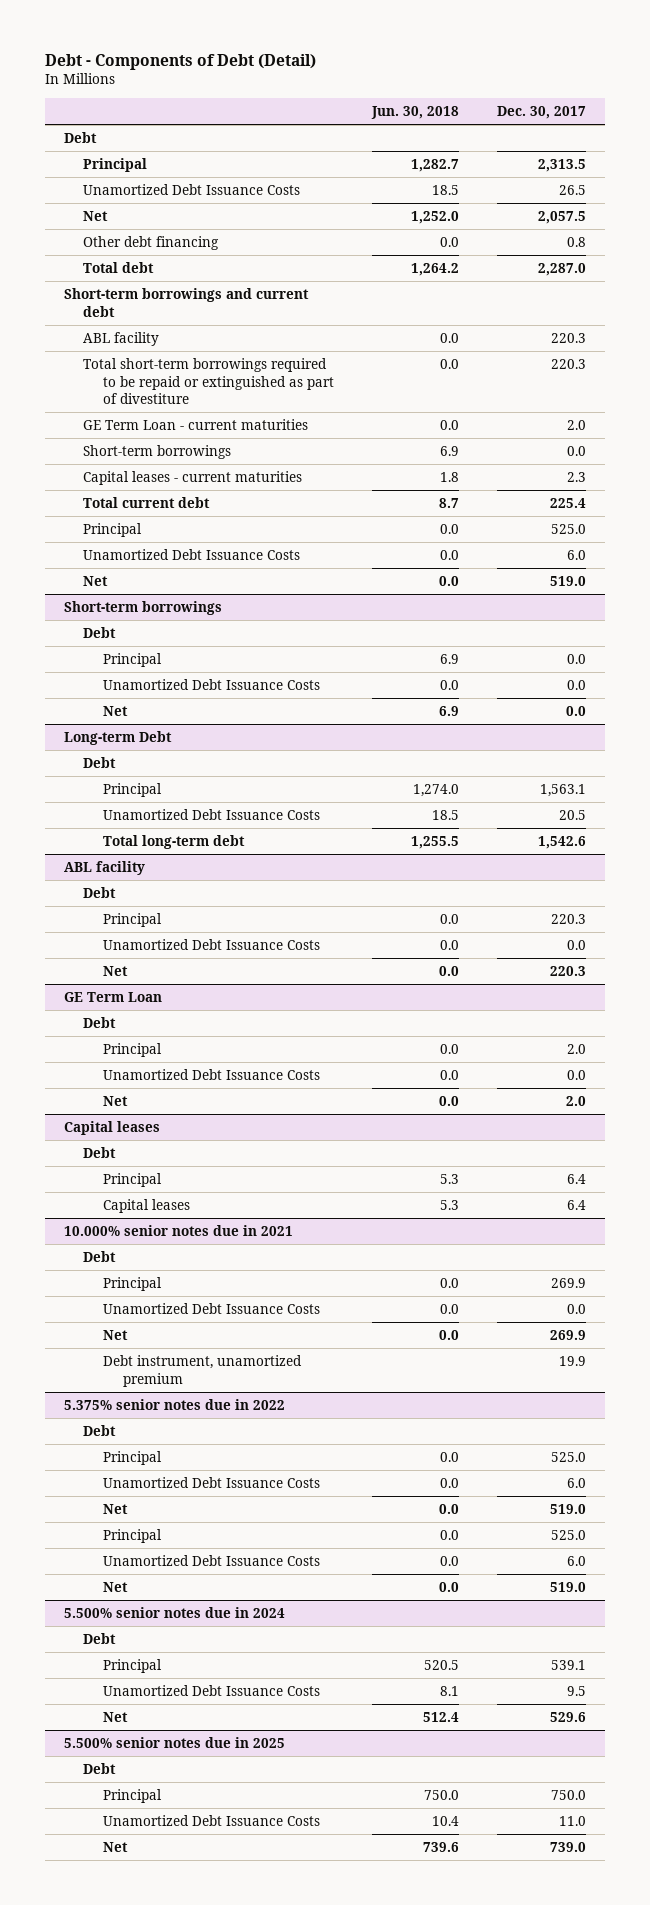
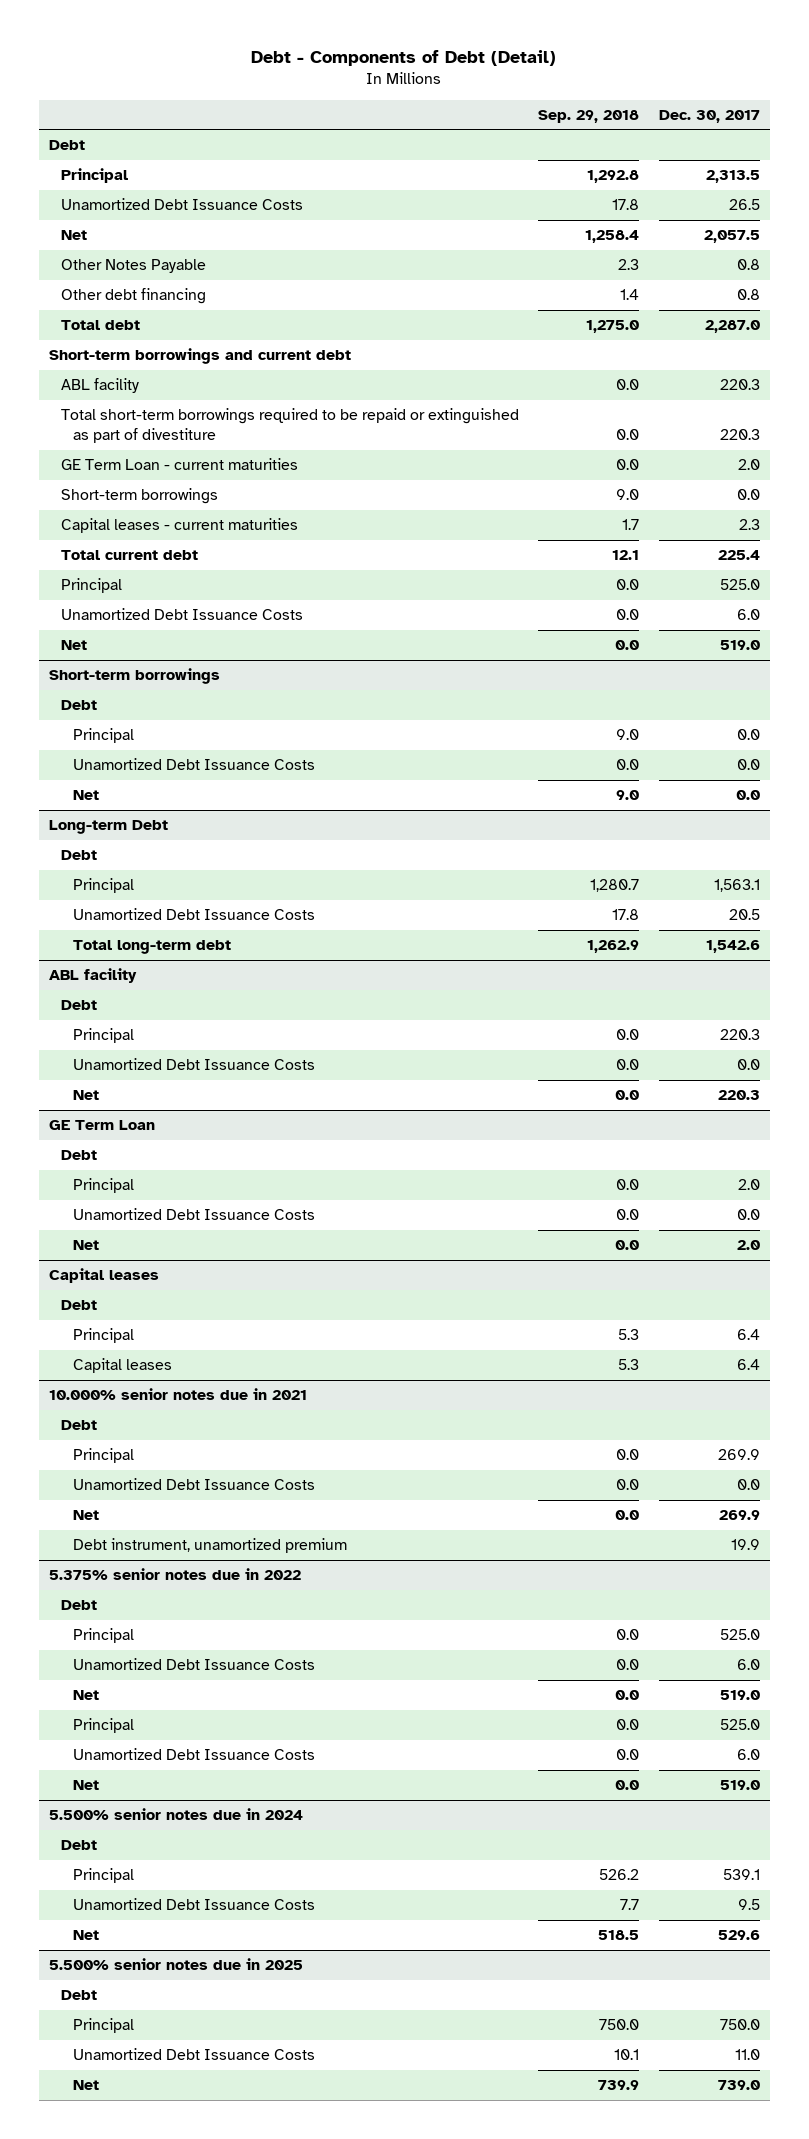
[371,105,460,119] Jun. 30, 2018 -> none
none -> [538,109,640,123] Sep. 29, 2018
none -> [60,259,206,274] Other Notes Payable

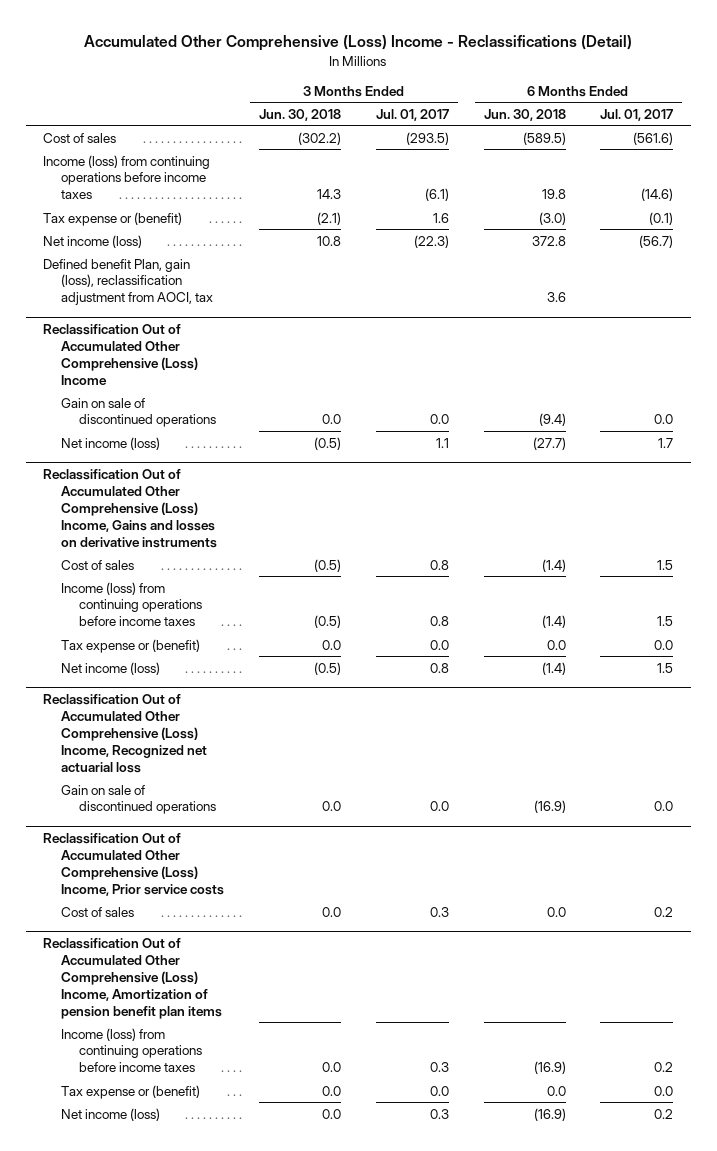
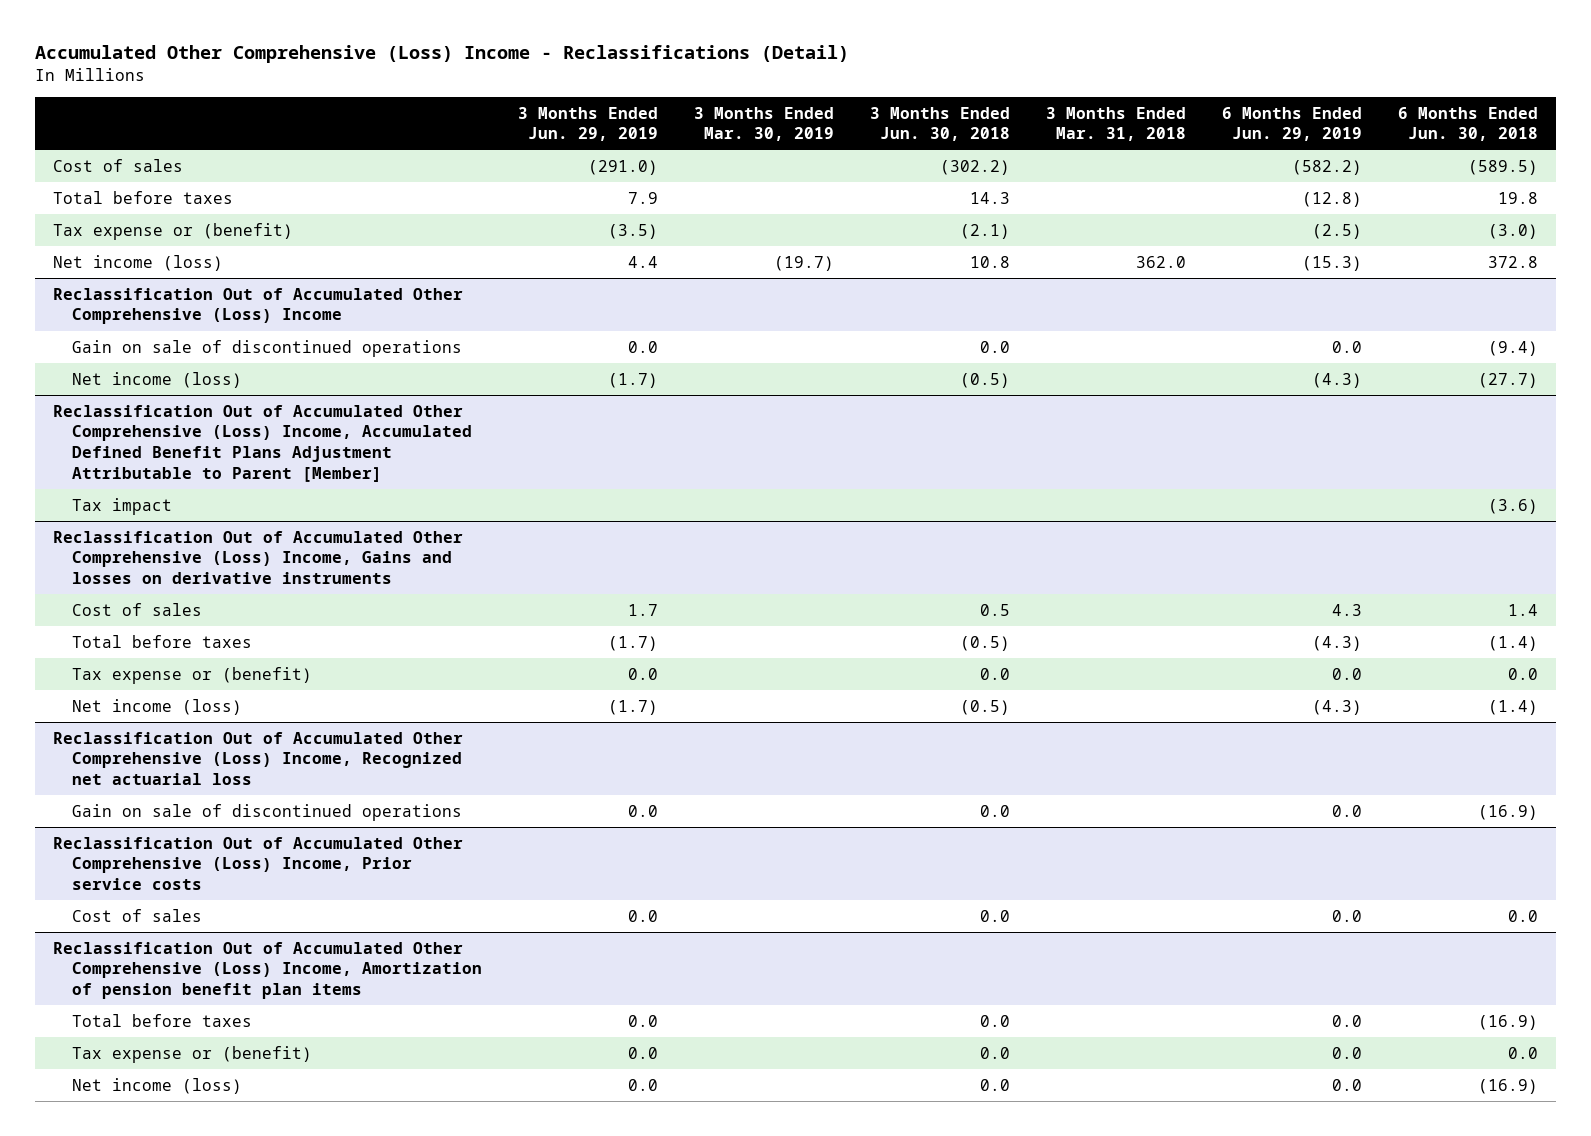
[375,108,449,121] Jul. 01, 2017 -> none
[600,108,674,121] Jul. 01, 2017 -> none
none -> [518,106,659,142] 3 Months Ended Jun. 29, 2019
none -> [694,106,835,142] 3 Months Ended Mar. 30, 2019
none -> [1046,106,1187,142] 3 Months Ended Mar. 31, 2018
none -> [1222,106,1363,142] 6 Months Ended Jun. 29, 2019
[43,154,211,200] Income (loss) from continuing operations before income taxes -> [52,190,233,204] Total before taxes
[43,258,214,306] Defined benefit Plan, gain (loss), reclassification adjustment from AOCI, tax -> none
none -> [52,404,473,482] Reclassification Out of Accumulated Other Comprehensive (Loss) Income, Accumulated Defined Benefit Plans Adjustment Attributable to Parent [Member]
none -> [72,497,173,515] Tax impact
[314,558,342,572] (0.5) -> [980,603,1011,616] 0.5
[541,558,566,572] (1.4) -> [1507,603,1538,616] 1.4
[61,581,203,627] Income (loss) from continuing operations before income taxes -> [72,634,253,648] Total before taxes
[61,1027,203,1073] Income (loss) from continuing operations before income taxes -> [72,1013,253,1027] Total before taxes

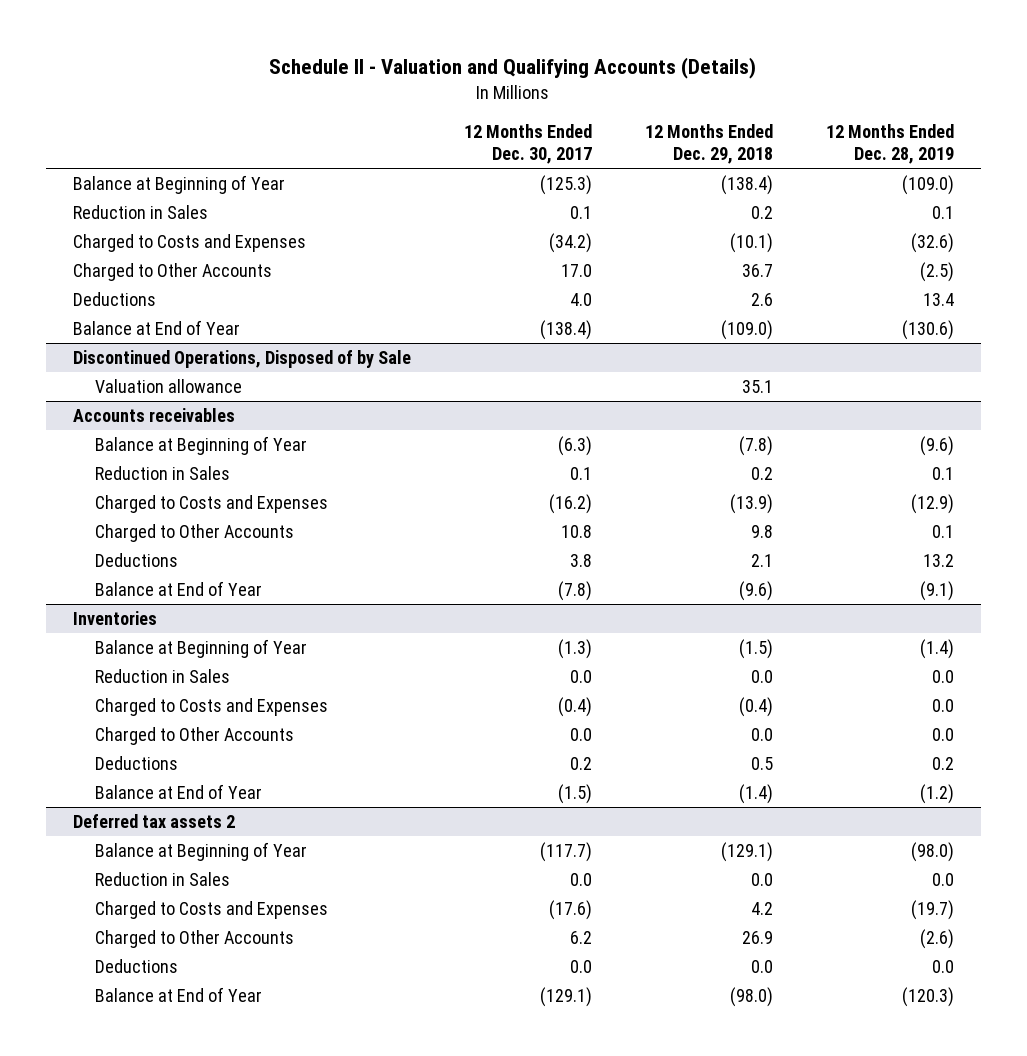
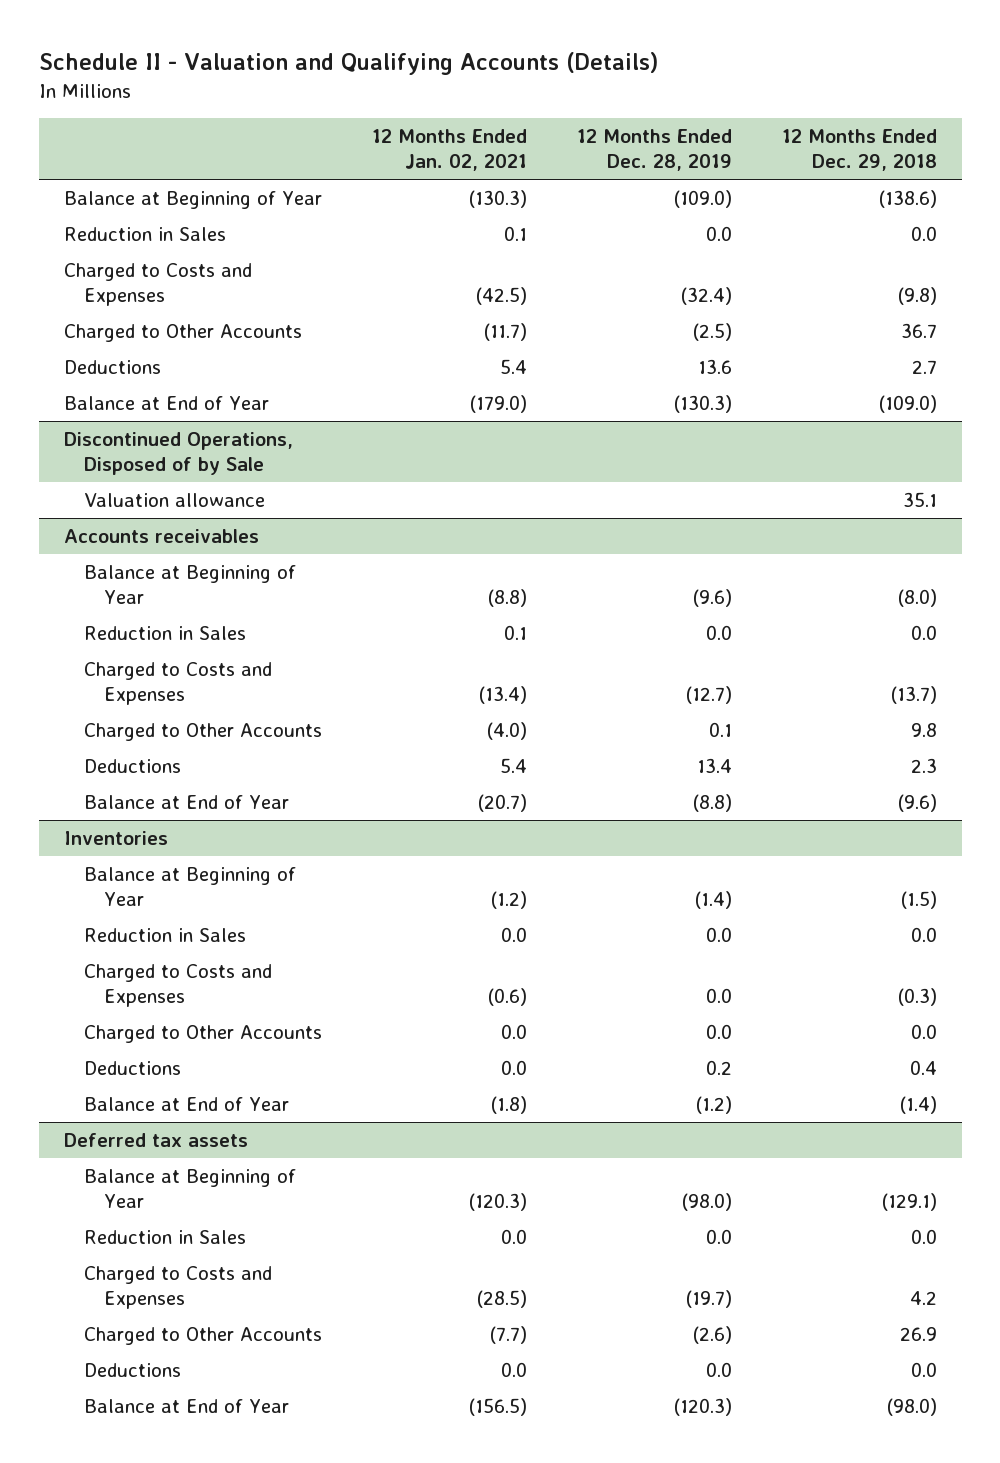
[463,123,592,165] 12 Months Ended Dec. 30, 2017 -> none
none -> [371,129,527,172] 12 Months Ended Jan. 02, 2021
[721,174,774,195] (138.4) -> [878,190,937,209] (138.6)
[751,205,774,219] 0.2 -> [910,226,937,242] 0.0
[932,205,955,219] 0.1 -> [705,226,732,242] 0.0
[730,232,774,253] (10.1) -> [897,286,937,305] (9.8)
[911,232,955,253] (32.6) -> [680,286,732,305] (32.4)
[751,292,774,306] 2.6 -> [911,360,937,375] 2.7
[923,292,955,306] 13.4 -> [697,359,732,375] 13.6
[902,319,955,340] (130.6) -> [673,395,732,414] (130.3)
[739,435,774,456] (7.8) -> [897,588,937,607] (8.0)
[751,466,774,480] 0.2 -> [910,625,937,641] 0.0
[932,466,955,480] 0.1 -> [705,625,732,641] 0.0
[730,493,774,514] (13.9) -> [890,685,937,704] (13.7)
[911,493,955,514] (12.9) -> [685,685,732,704] (12.7)
[751,553,774,567] 2.1 -> [910,758,937,774] 2.3
[923,553,955,567] 13.2 -> [696,758,732,774] 13.4
[920,580,955,601] (9.1) -> [692,794,732,813] (8.8)
[739,696,774,717] (0.4) -> [897,987,937,1006] (0.3)
[751,756,774,770] 0.5 -> [909,1060,937,1076] 0.4
[72,813,235,828] Deferred tax assets 2 -> [63,1133,248,1148] Deferred tax assets

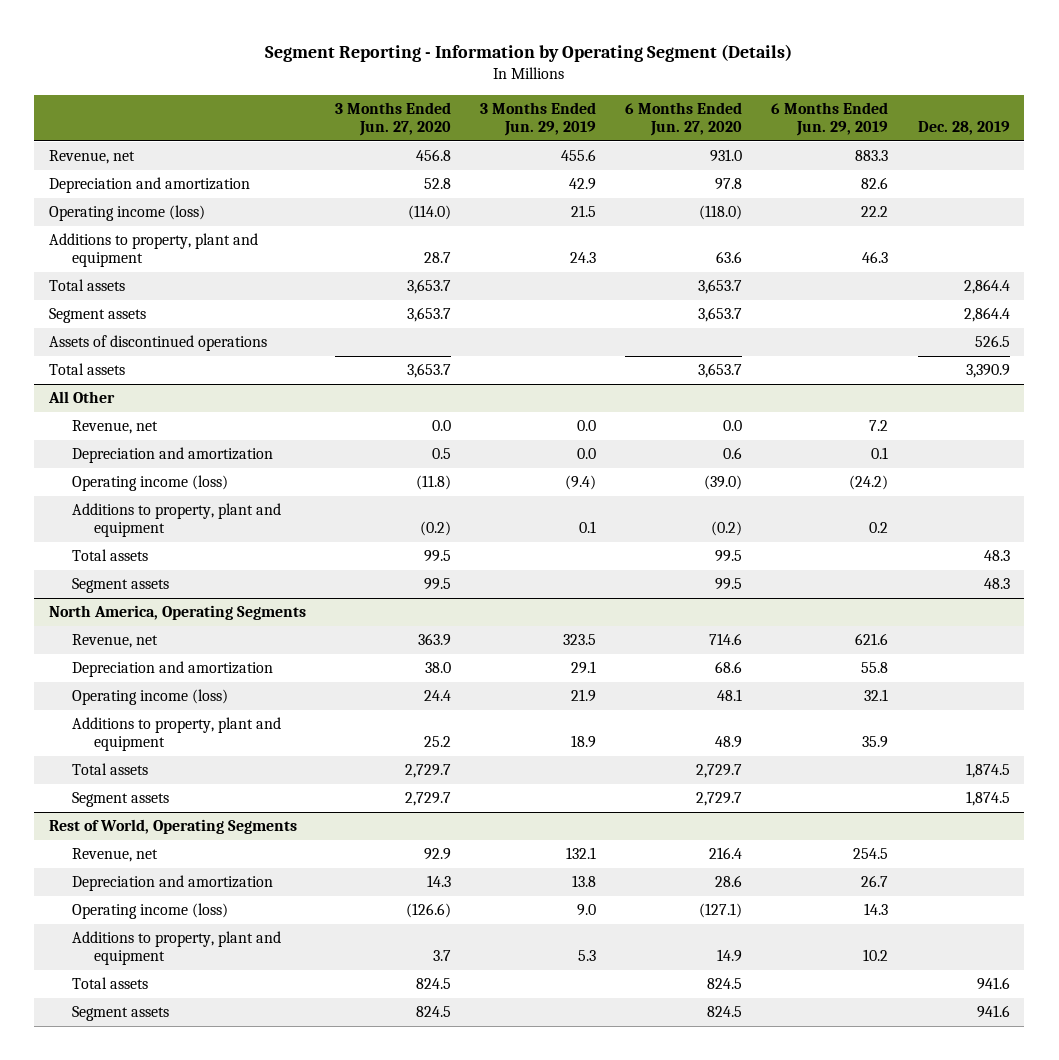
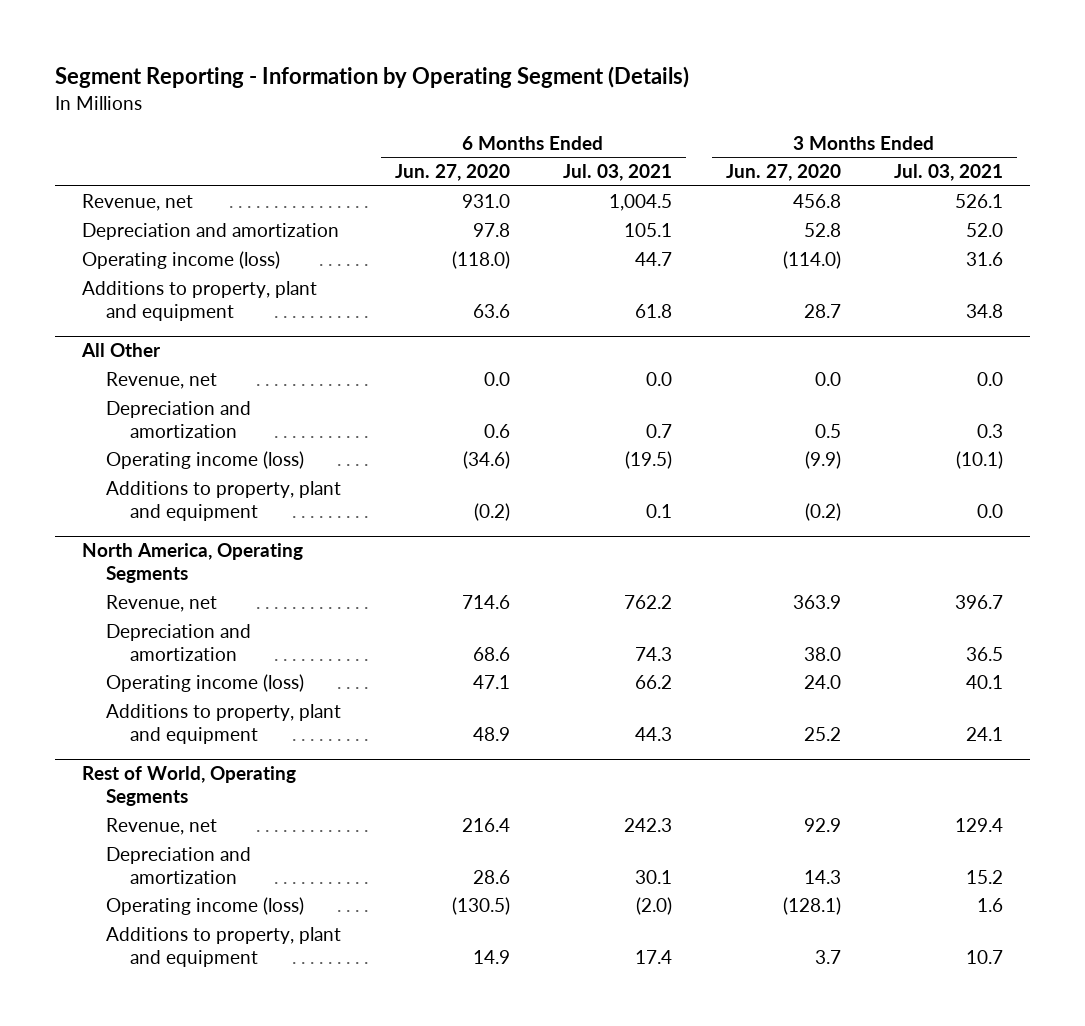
[480,101,597,137] 3 Months Ended Jun. 29, 2019 -> none
[771,101,889,137] 6 Months Ended Jun. 29, 2019 -> none
[917,121,1010,136] Dec. 28, 2019 -> none
none -> [563,164,673,182] Jul. 03, 2021
none -> [894,164,1004,182] Jul. 03, 2021
[48,279,125,292] Total assets -> none
[48,308,146,324] Segment assets -> none
[48,335,267,352] Assets of discontinued operations -> none
[48,363,125,376] Total assets -> none
[416,475,452,491] (11.8) -> [804,451,841,470] (9.9)
[704,475,743,491] (39.0) -> [462,451,510,470] (34.6)
[71,549,148,562] Total assets -> none
[71,578,169,594] Segment assets -> none
[424,690,452,702] 24.4 -> [803,675,841,690] 24.0
[717,689,743,702] 48.1 -> [472,675,510,690] 47.1
[71,763,148,776] Total assets -> none
[71,792,169,808] Segment assets -> none
[406,903,452,919] (126.6) -> [782,897,841,916] (128.1)
[699,903,743,919] (127.1) -> [451,897,510,916] (130.5)
[71,977,148,990] Total assets -> none
[71,1006,169,1022] Segment assets -> none

